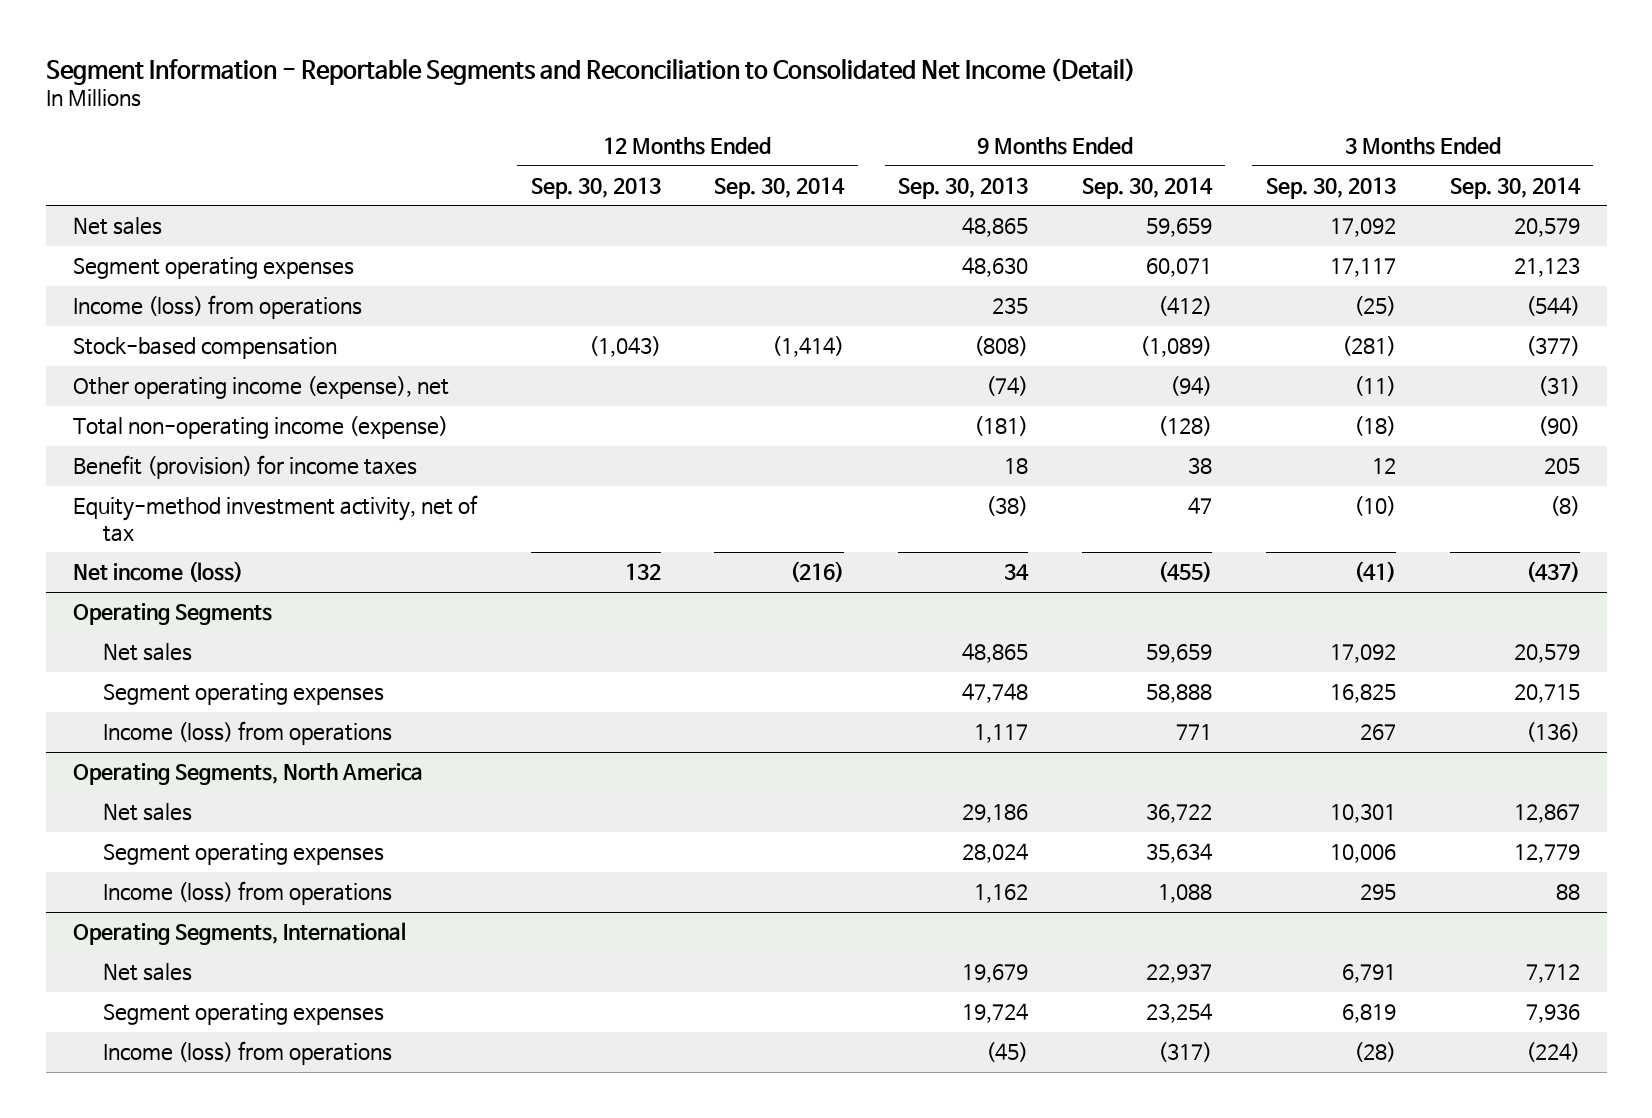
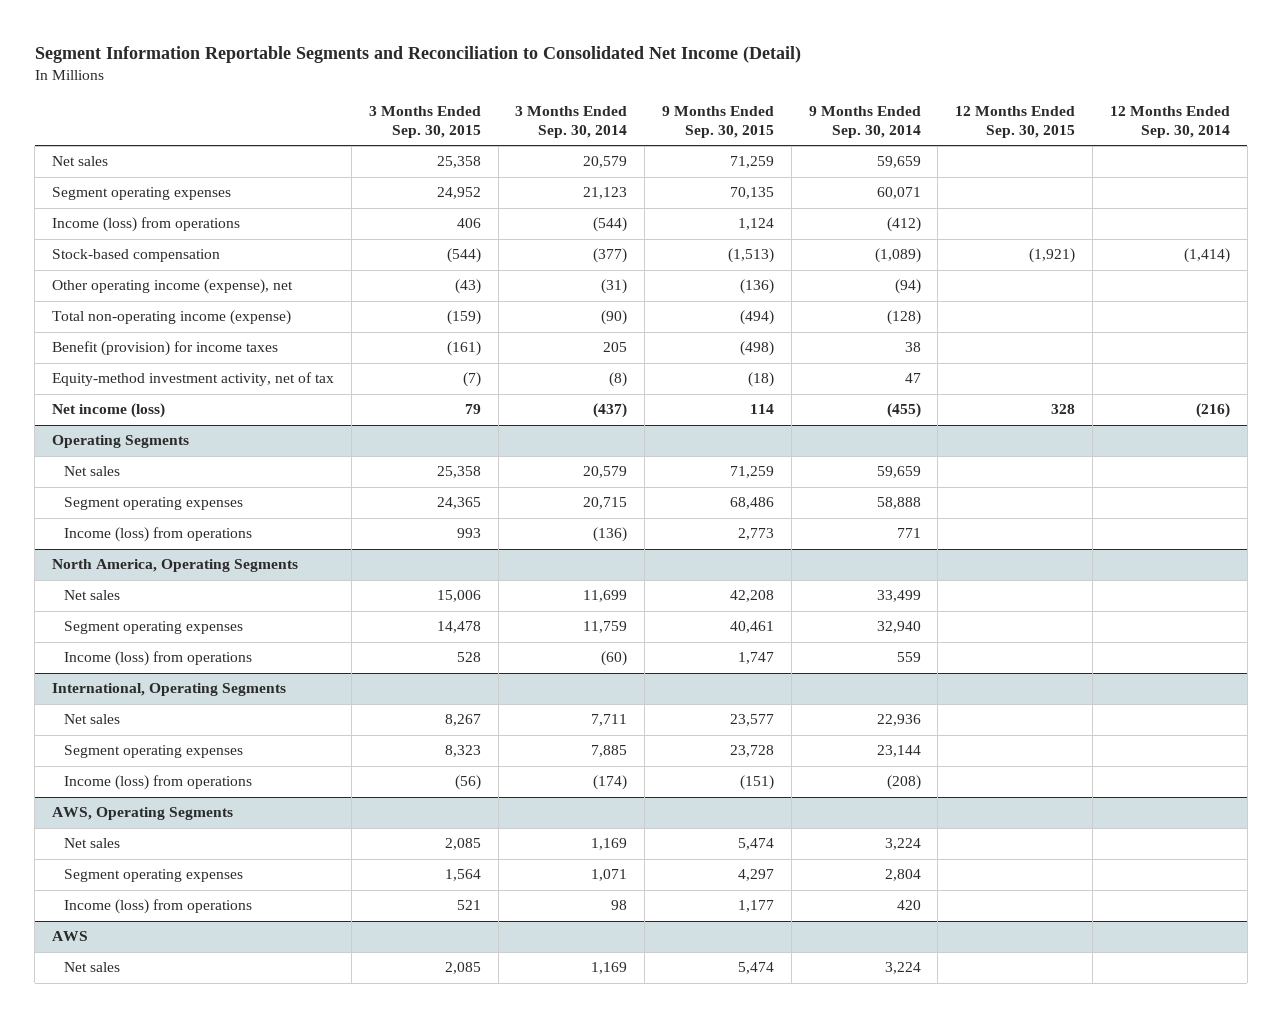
[45,57,1136,85] Segment Information - Reportable Segments and Reconciliation to Consolidated Net Income (Detail) -> [34,46,801,64] Segment Information Reportable Segments and Reconciliation to Consolidated Net Income (Detail)
[530,176,661,199] Sep. 30, 2013 -> none
[898,176,1029,199] Sep. 30, 2013 -> none
[1265,176,1396,199] Sep. 30, 2013 -> none
none -> [368,106,481,139] 3 Months Ended Sep. 30, 2015
none -> [661,106,774,139] 9 Months Ended Sep. 30, 2015
none -> [955,106,1076,139] 12 Months Ended Sep. 30, 2015
[72,763,423,786] Operating Segments, North America -> [52,559,299,573] North America, Operating Segments
[1145,803,1212,824] 36,722 -> [876,590,921,603] 33,499
[1513,804,1580,824] 12,867 -> [583,590,628,603] 11,699
[1145,843,1212,864] 35,634 -> [876,621,921,634] 32,940
[1513,844,1580,864] 12,779 -> [583,621,628,634] 11,759
[1157,884,1212,904] 1,088 -> [896,652,921,663] 559
[1555,884,1580,901] 88 -> [601,651,628,667] (60)
[72,922,406,946] Operating Segments, International -> [52,683,287,697] International, Operating Segments
[1145,963,1212,984] 22,937 -> [876,714,921,727] 22,936
[1525,964,1580,984] 7,712 -> [591,714,628,727] 7,711
[1145,1003,1212,1024] 23,254 -> [876,745,921,758] 23,144
[1525,1003,1580,1024] 7,936 -> [591,745,628,758] 7,885
[1157,1042,1212,1063] (317) -> [886,775,921,791] (208)
[1525,1042,1580,1063] (224) -> [593,775,628,791] (174)
none -> [52,807,234,821] AWS, Operating Segments
none -> [63,838,120,849] Net sales
none -> [63,869,243,883] Segment operating expenses
none -> [63,899,252,915] Income (loss) from operations
none -> [52,931,89,942] AWS
none -> [63,962,120,973] Net sales

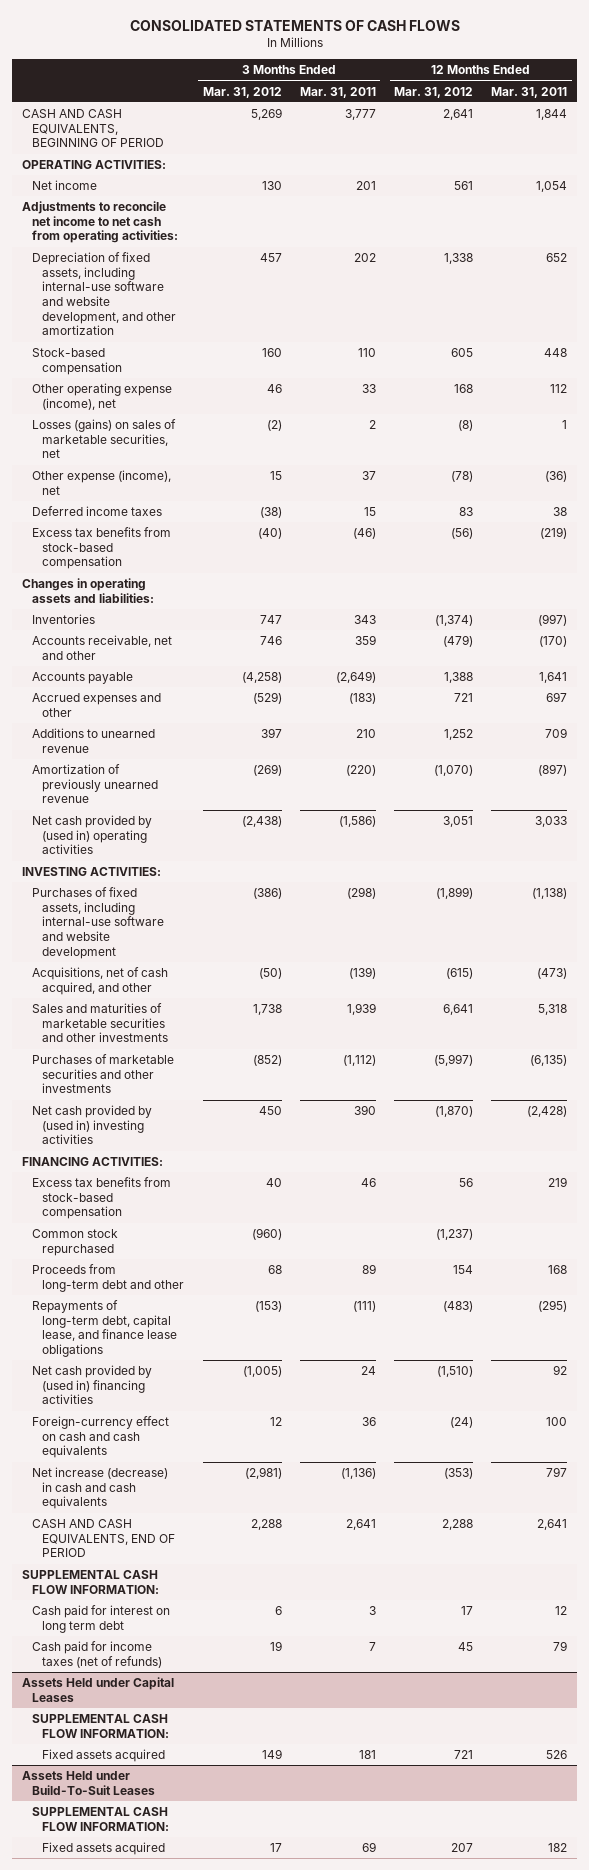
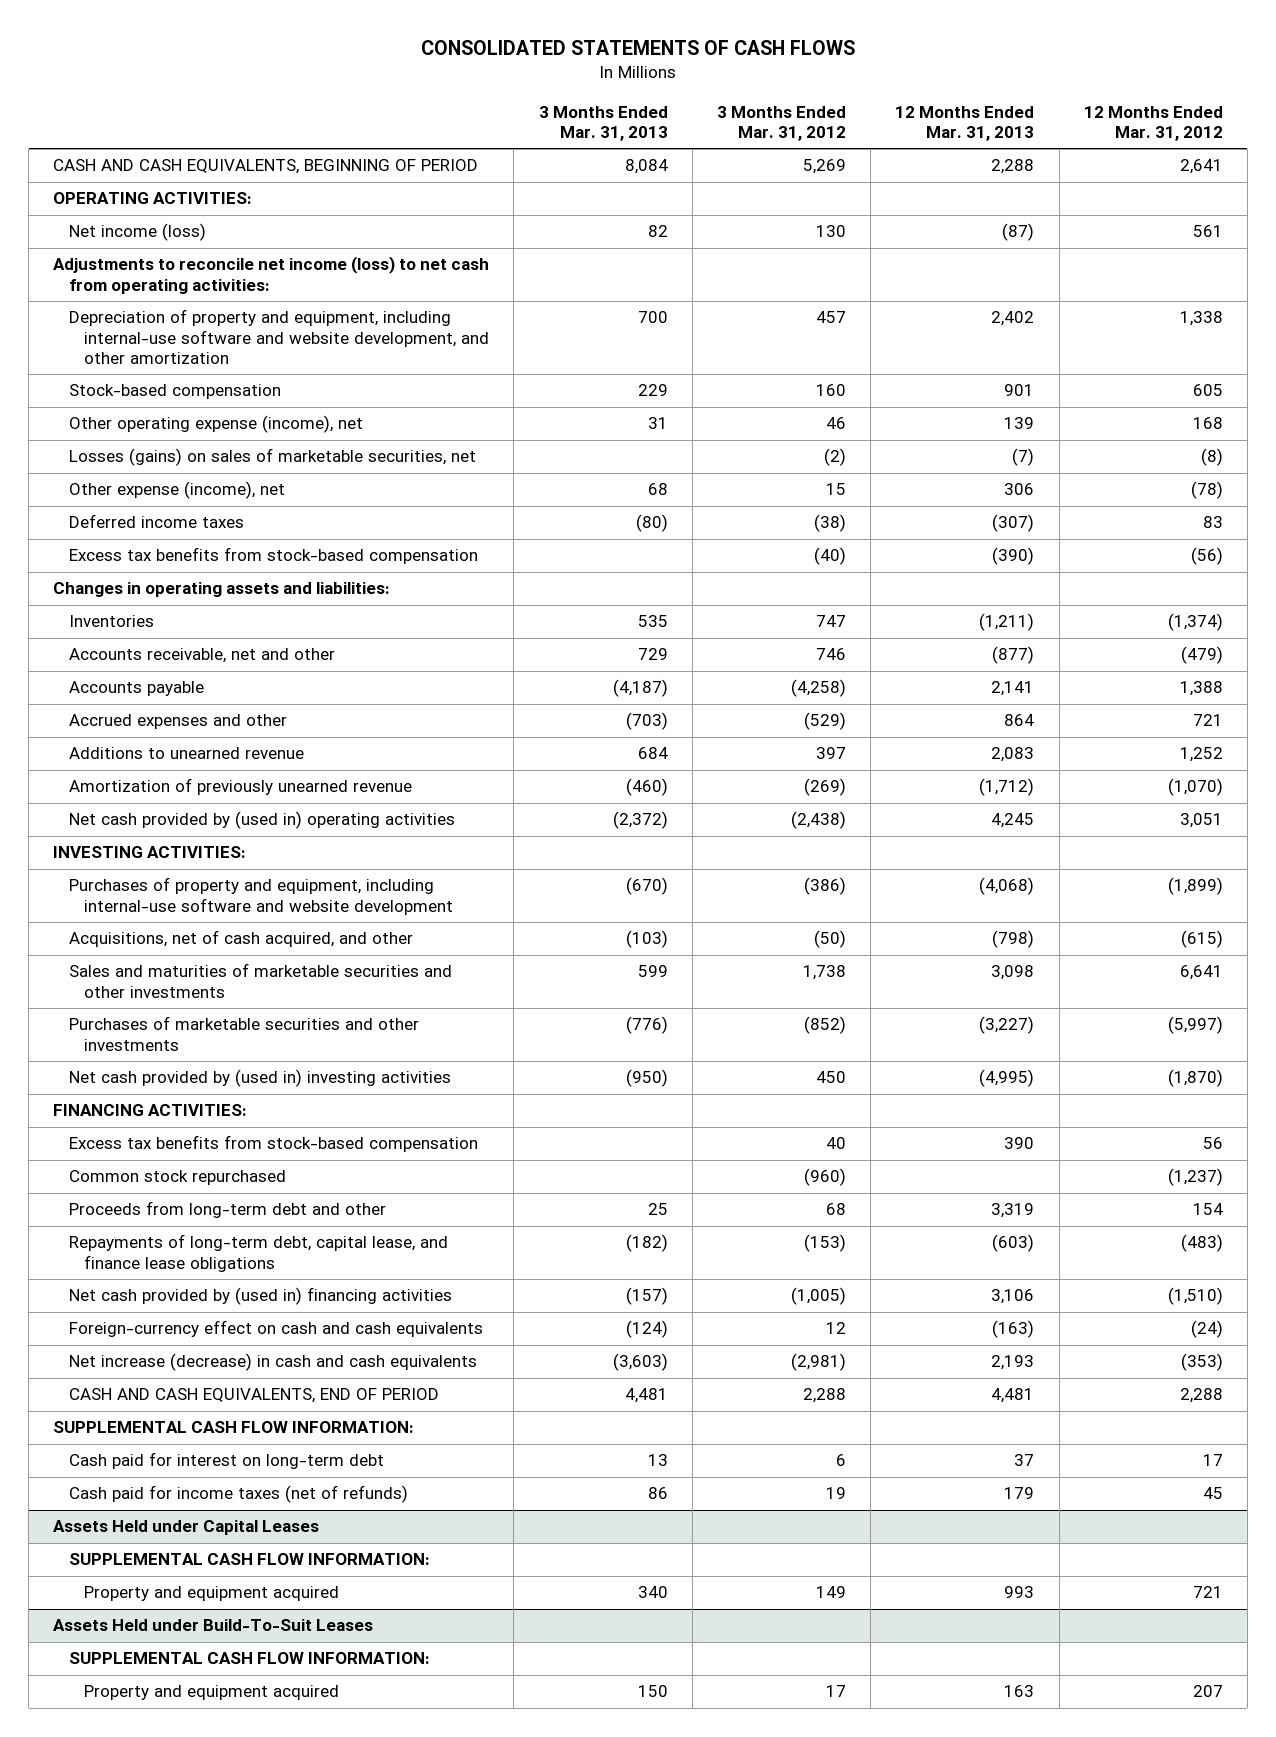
[299,86,376,98] Mar. 31, 2011 -> none
[491,86,568,98] Mar. 31, 2011 -> none
none -> [538,105,668,141] 3 Months Ended Mar. 31, 2013
none -> [895,105,1035,141] 12 Months Ended Mar. 31, 2013
[31,180,97,191] Net income -> [68,223,206,242] Net income (loss)
[21,201,178,244] Adjustments to reconcile net income to net cash from operating activities: -> [53,256,490,294] Adjustments to reconcile net income (loss) to net cash from operating activities:
[31,252,177,336] Depreciation of fixed assets, including internal-use software and website development, and other amortization -> [68,309,490,365] Depreciation of property and equipment, including internal-use software and website development, and other amortization
[31,887,165,959] Purchases of fixed assets, including internal-use software and website development -> [68,877,454,915] Purchases of property and equipment, including internal-use software and website development
[31,1605,170,1633] Cash paid for interest on long term debt -> [68,1452,384,1470] Cash paid for interest on long-term debt
[42,1749,166,1763] Fixed assets acquired -> [84,1586,340,1602] Property and equipment acquired
[42,1842,166,1856] Fixed assets acquired -> [84,1685,340,1701] Property and equipment acquired

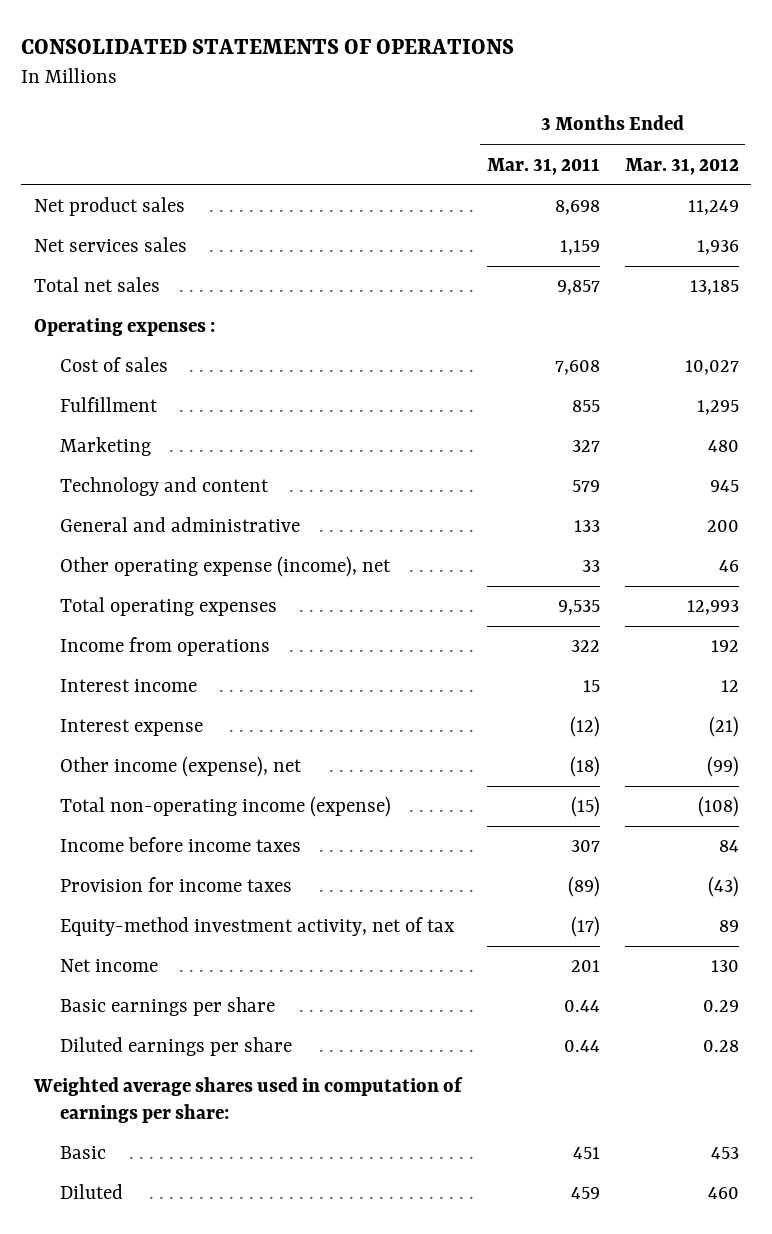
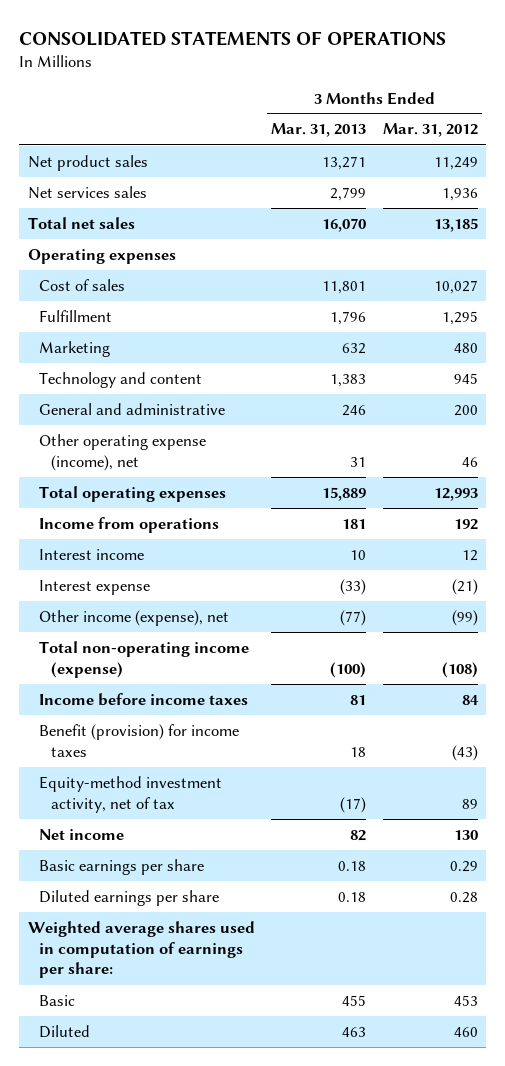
[486,157,600,175] Mar. 31, 2011 -> none
none -> [271,123,367,138] Mar. 31, 2013
[33,318,215,337] Operating expenses : -> [27,248,176,264] Operating expenses
[59,877,292,893] Provision for income taxes -> [39,723,240,757] Benefit (provision) for income taxes

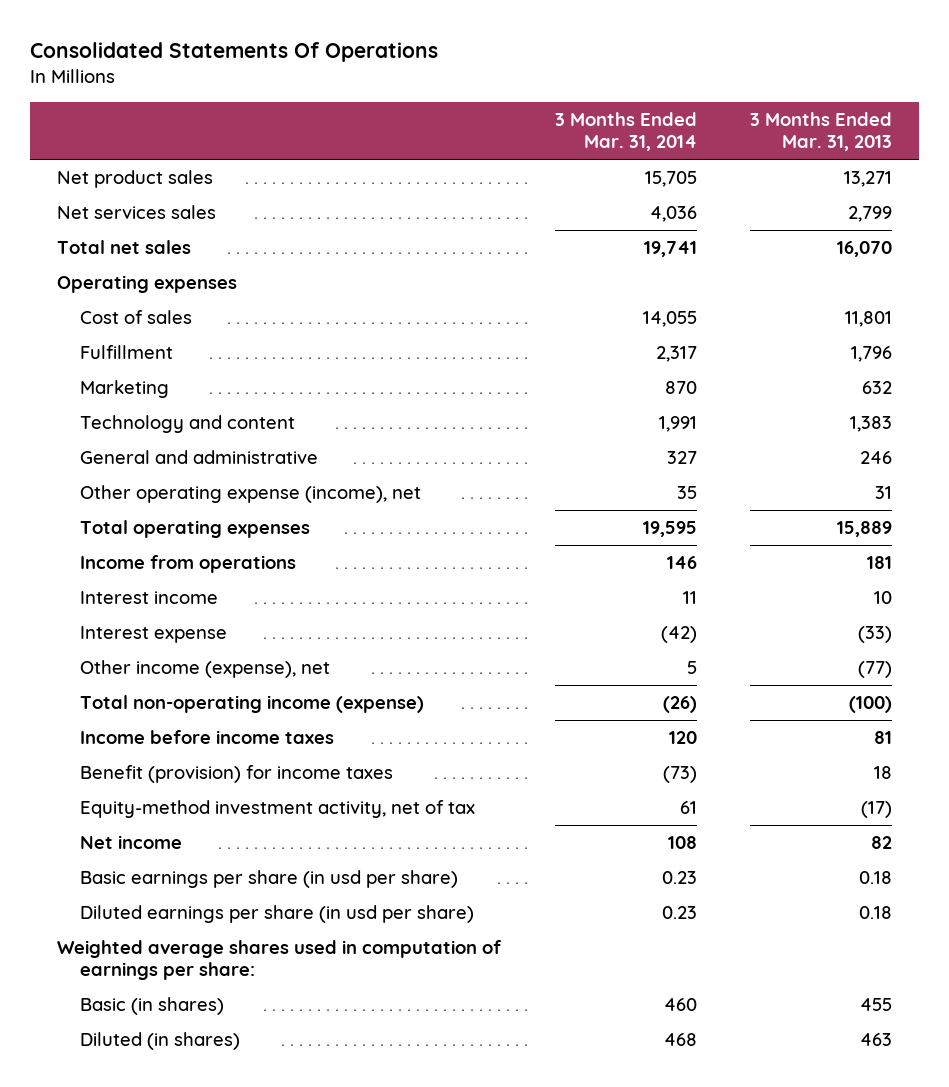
[19,30,447,46] CONSOLIDATED STATEMENTS OF OPERATIONS -> [29,42,438,63] Consolidated Statements Of Operations
[382,123,478,138] Mar. 31, 2012 -> none
none -> [554,112,697,152] 3 Months Ended Mar. 31, 2014
[39,858,205,875] Basic earnings per share -> [80,870,459,889] Basic earnings per share (in usd per share)
[39,889,220,906] Diluted earnings per share -> [80,905,475,924] Diluted earnings per share (in usd per share)
[39,994,76,1006] Basic -> [80,997,225,1016] Basic (in shares)
[39,1024,91,1038] Diluted -> [80,1032,241,1051] Diluted (in shares)

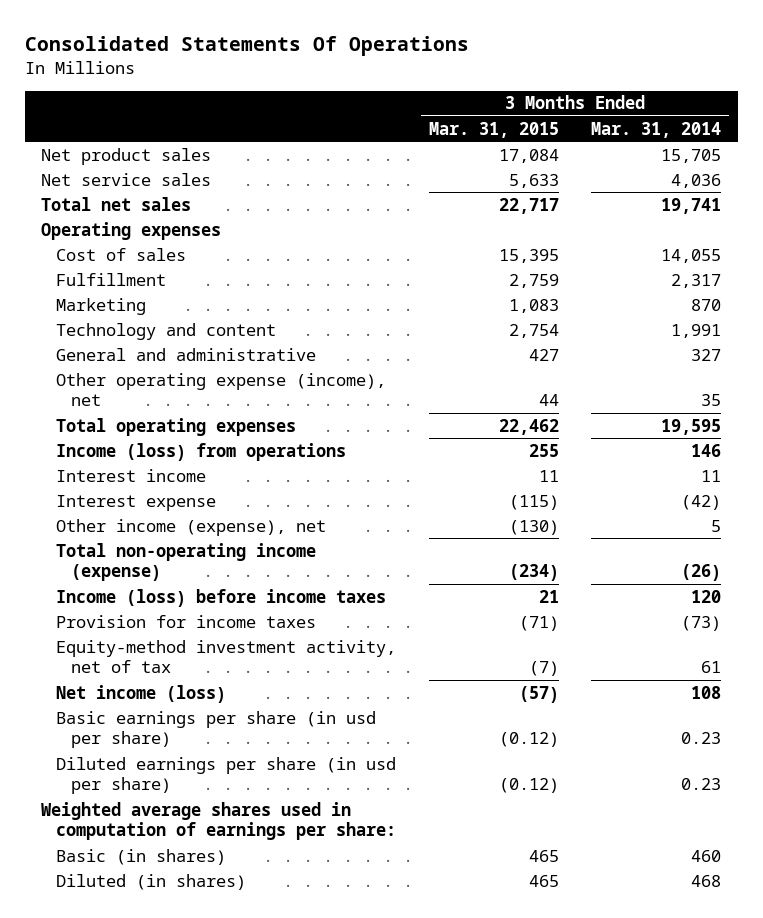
[750,112,893,152] 3 Months Ended Mar. 31, 2013 -> none
none -> [428,121,559,138] Mar. 31, 2015
[56,205,216,220] Net services sales -> [41,172,212,186] Net service sales
[80,555,297,574] Income from operations -> [56,442,347,461] Income (loss) from operations
[80,730,335,745] Income before income taxes -> [56,588,387,607] Income (loss) before income taxes
[80,765,394,784] Benefit (provision) for income taxes -> [56,614,317,628] Provision for income taxes
[80,835,183,850] Net income -> [56,684,227,703] Net income (loss)

